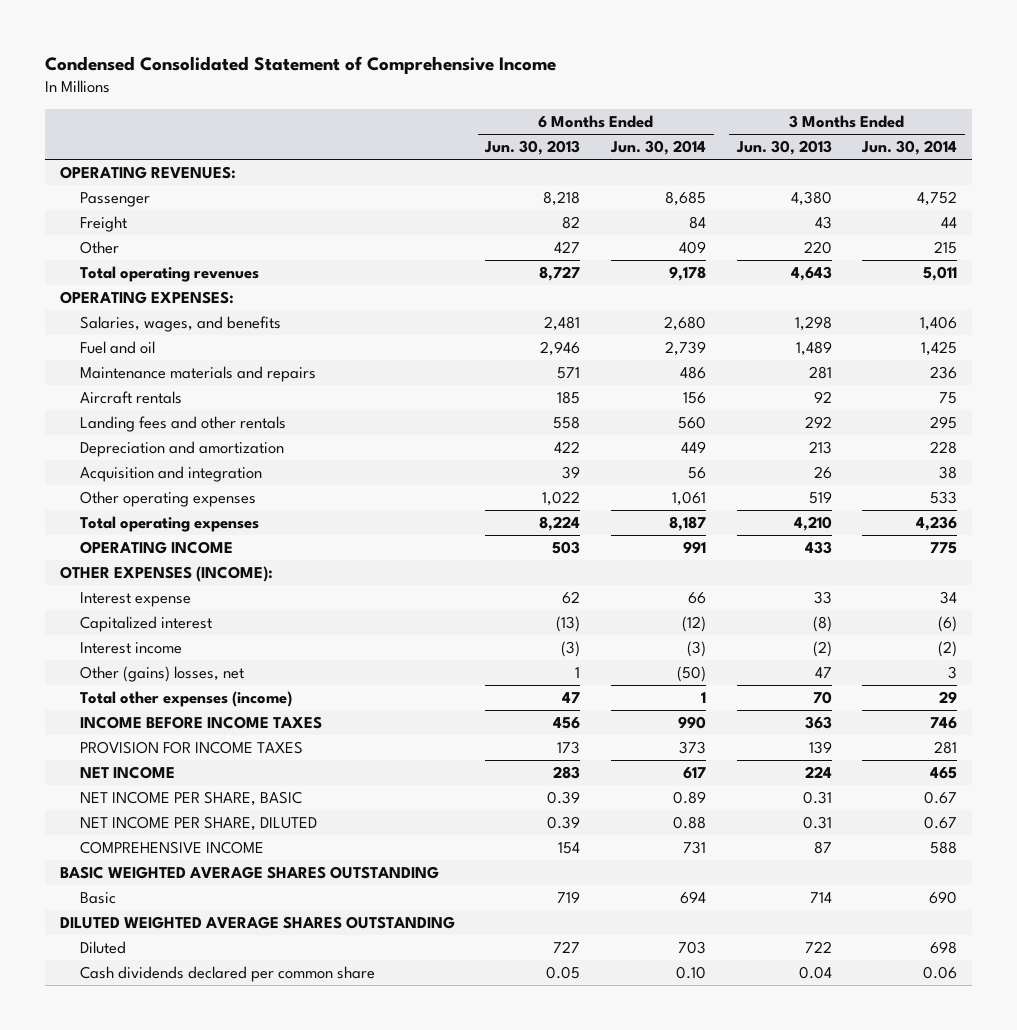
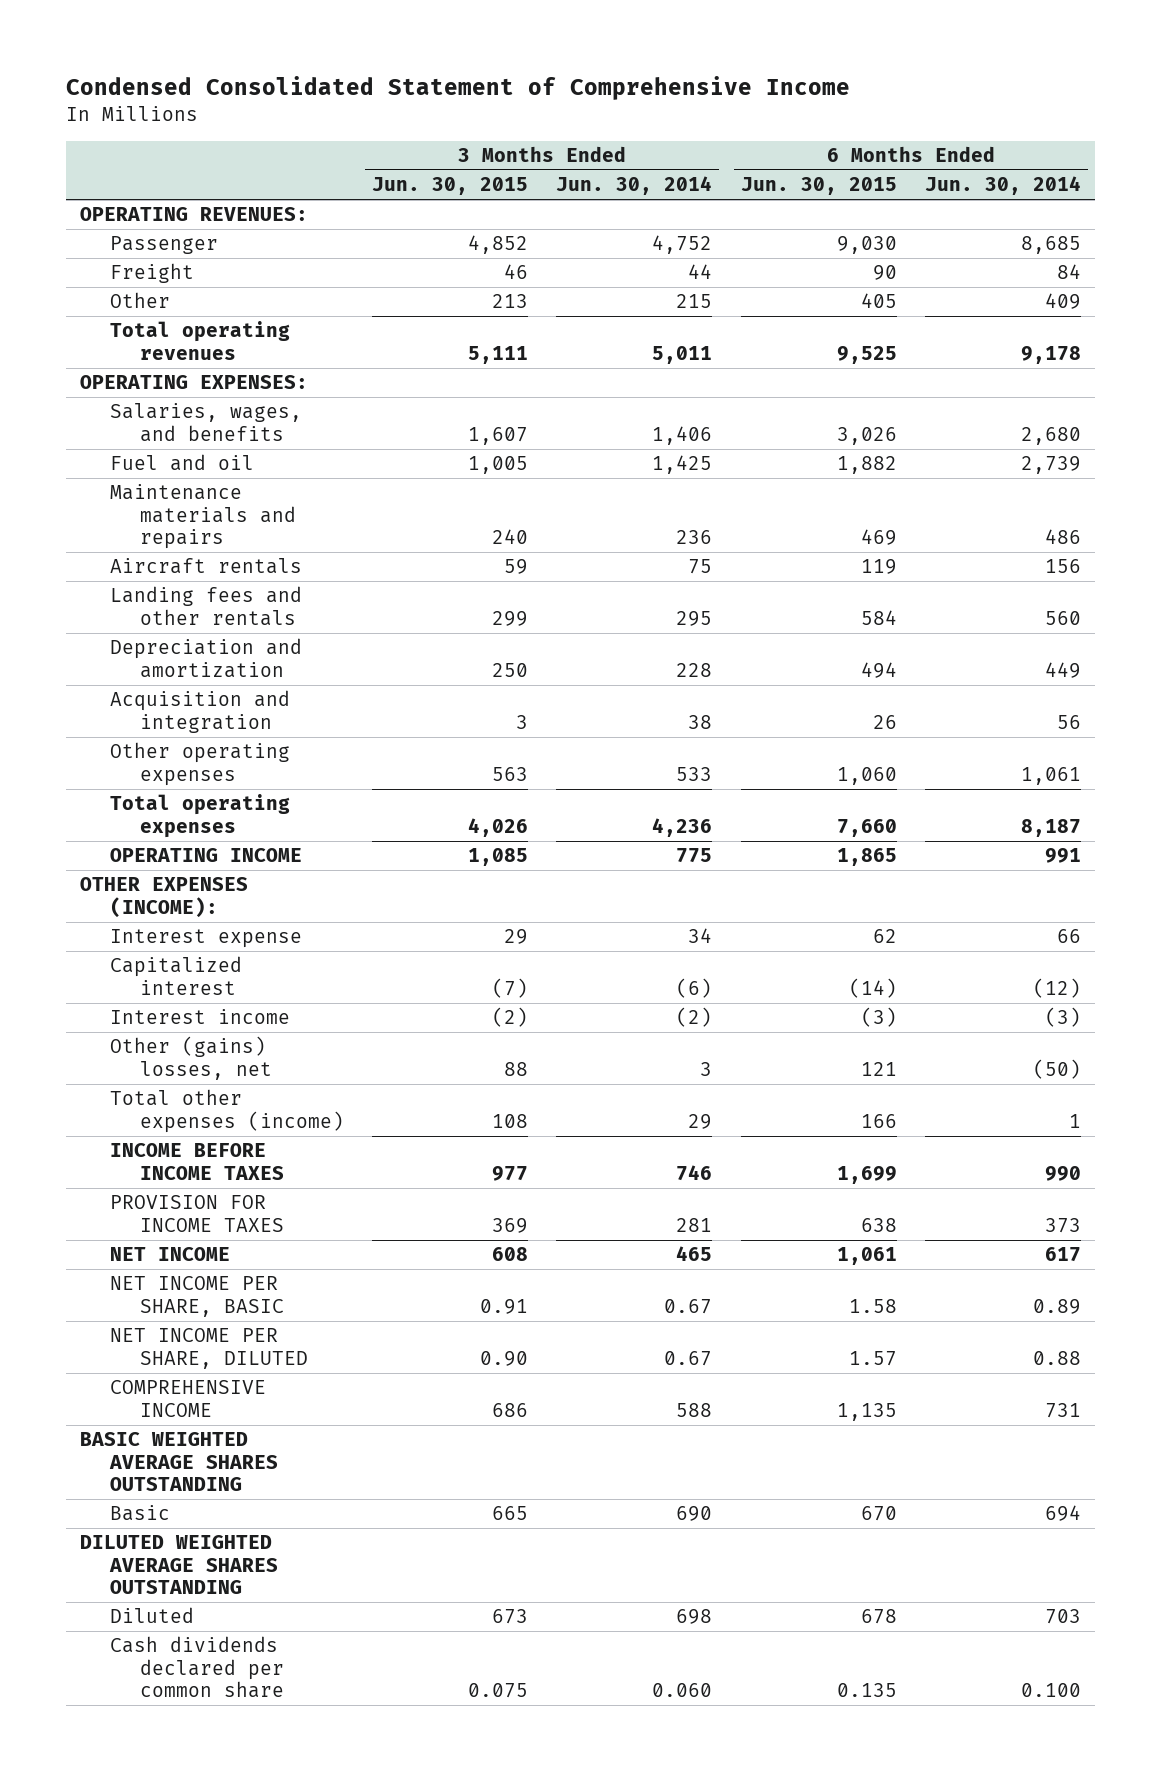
[484,140,581,156] Jun. 30, 2013 -> none
[735,140,832,156] Jun. 30, 2013 -> none
none -> [372,177,529,196] Jun. 30, 2015
none -> [740,177,897,196] Jun. 30, 2015
[675,966,706,980] 0.10 -> [1020,1682,1081,1697] 0.100
[923,966,958,980] 0.06 -> [652,1682,713,1697] 0.060

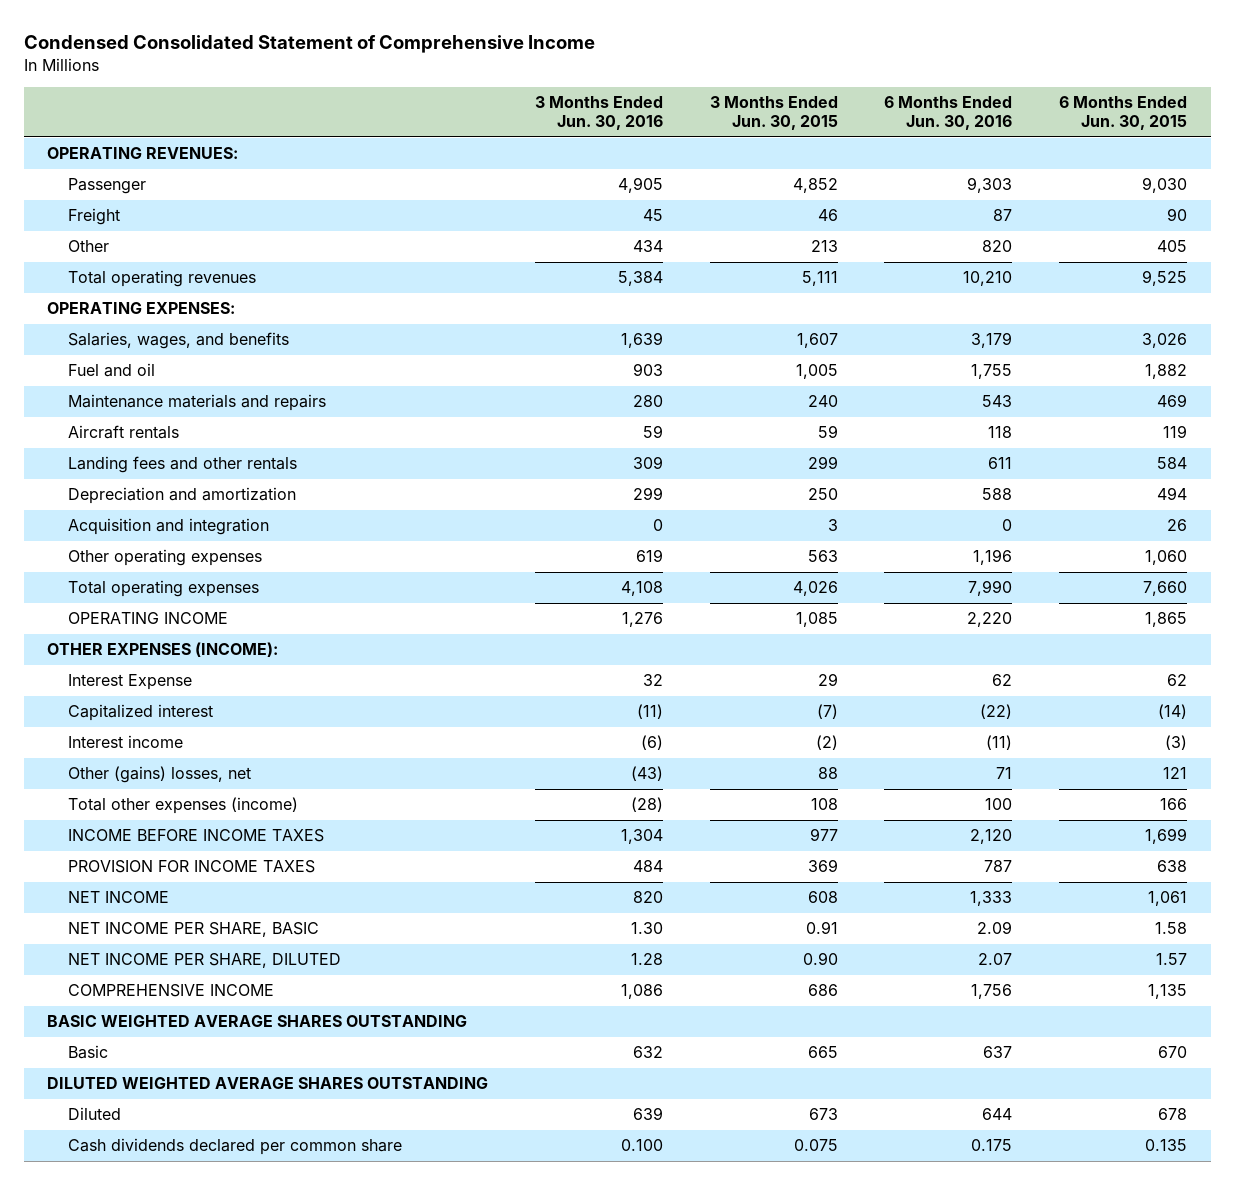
[556,176,713,196] Jun. 30, 2014 -> none
[924,176,1081,196] Jun. 30, 2014 -> none
none -> [534,96,663,131] 3 Months Ended Jun. 30, 2016
none -> [884,96,1013,131] 6 Months Ended Jun. 30, 2016
[109,929,302,949] Interest expense -> [68,674,193,691] Interest Expense

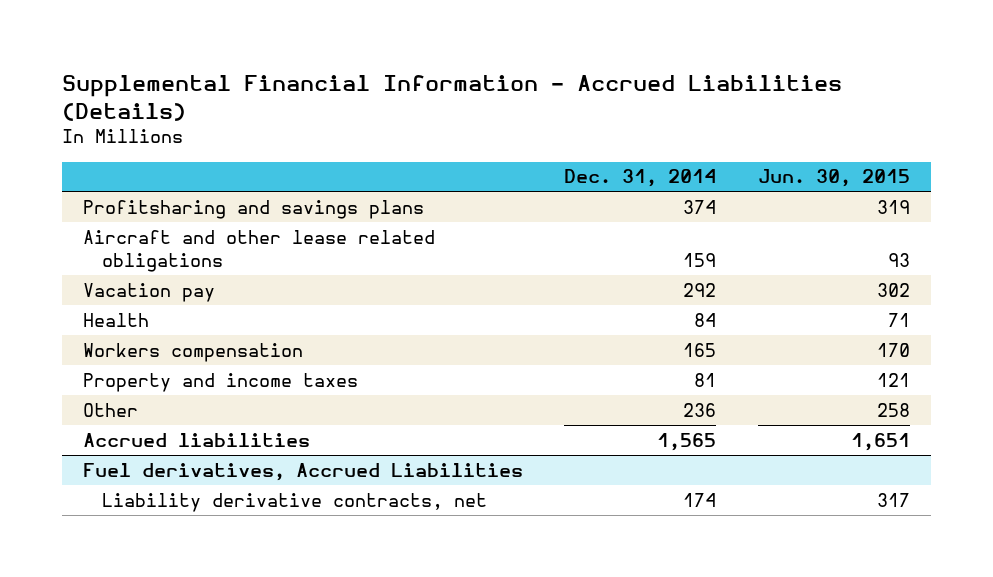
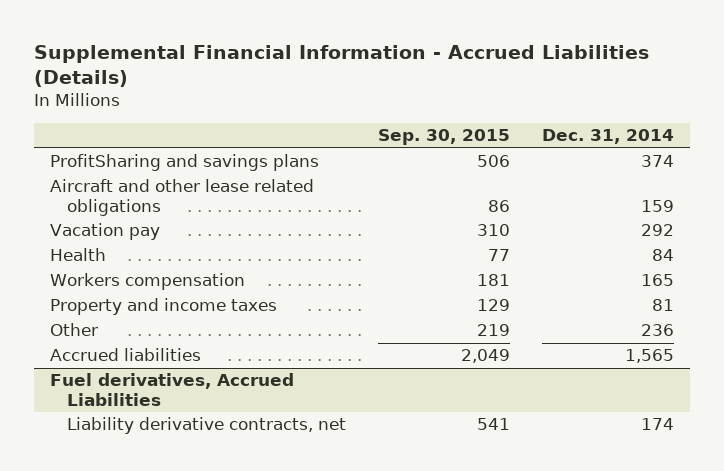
[757,169,910,188] Jun. 30, 2015 -> none
none -> [377,129,510,146] Sep. 30, 2015
[82,199,424,219] Profitsharing and savings plans -> [49,154,319,172] ProfitSharing and savings plans

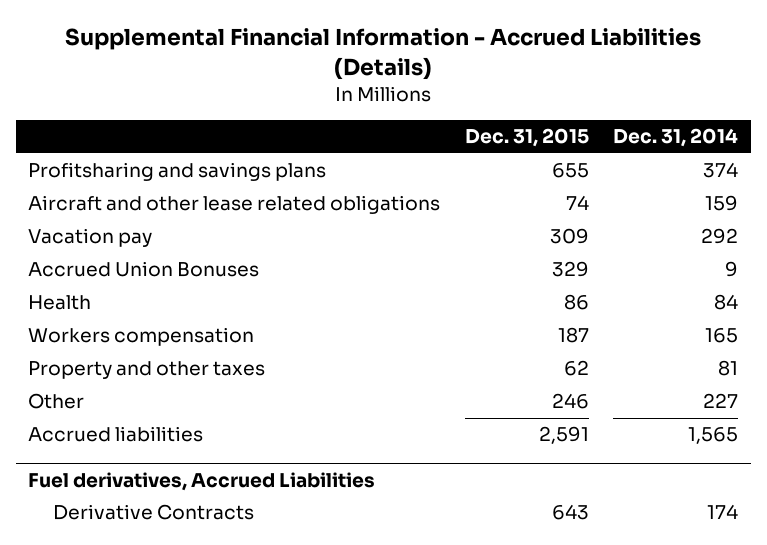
[377,129,510,146] Sep. 30, 2015 -> none
none -> [464,128,589,148] Dec. 31, 2015
[49,154,319,172] ProfitSharing and savings plans -> [28,162,327,182] Profitsharing and savings plans
none -> [28,261,260,278] Accrued Union Bonuses
[49,298,277,316] Property and income taxes -> [28,361,266,380] Property and other taxes
[641,324,675,337] 236 -> [703,393,739,409] 227
[66,417,346,435] Liability derivative contracts, net -> [52,504,254,521] Derivative Contracts

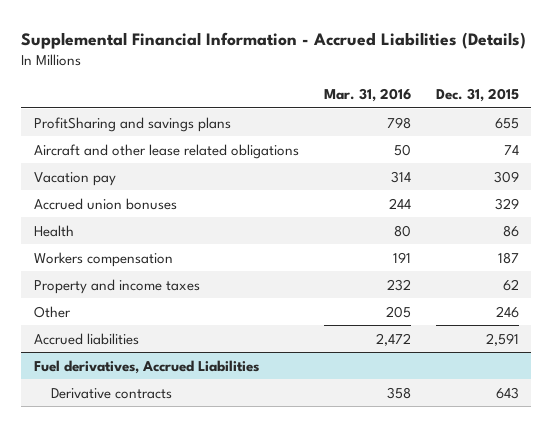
[613,128,739,148] Dec. 31, 2014 -> none
none -> [323,88,411,103] Mar. 31, 2016
[28,162,327,182] Profitsharing and savings plans -> [33,116,231,132] ProfitSharing and savings plans
[28,261,260,278] Accrued Union Bonuses -> [33,197,177,210] Accrued union bonuses
[28,361,266,380] Property and other taxes -> [33,278,200,294] Property and income taxes
[52,504,254,521] Derivative Contracts -> [50,387,172,399] Derivative contracts

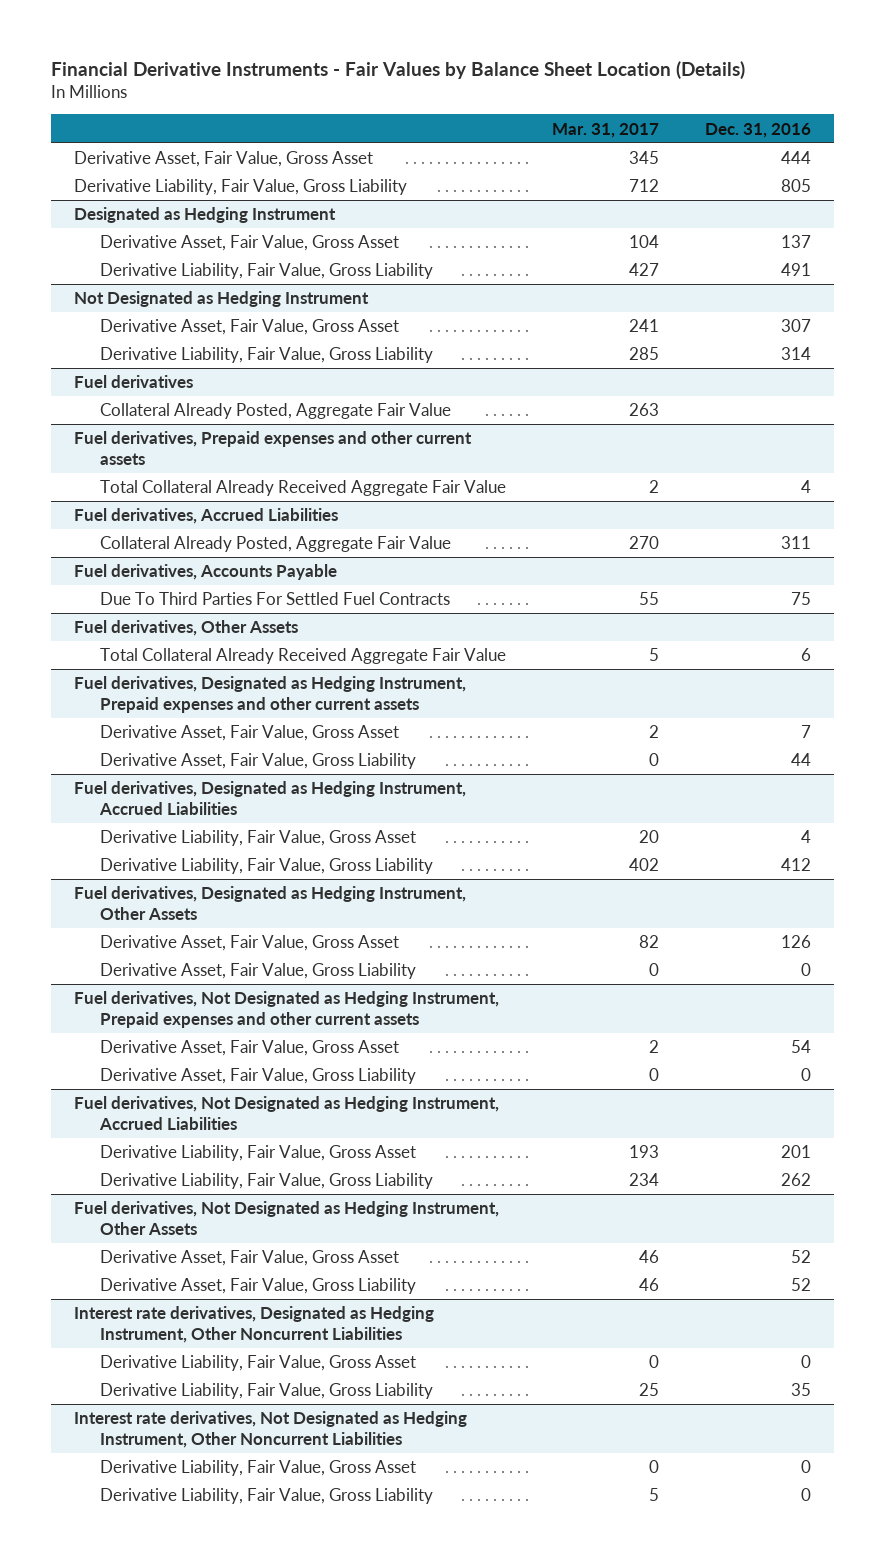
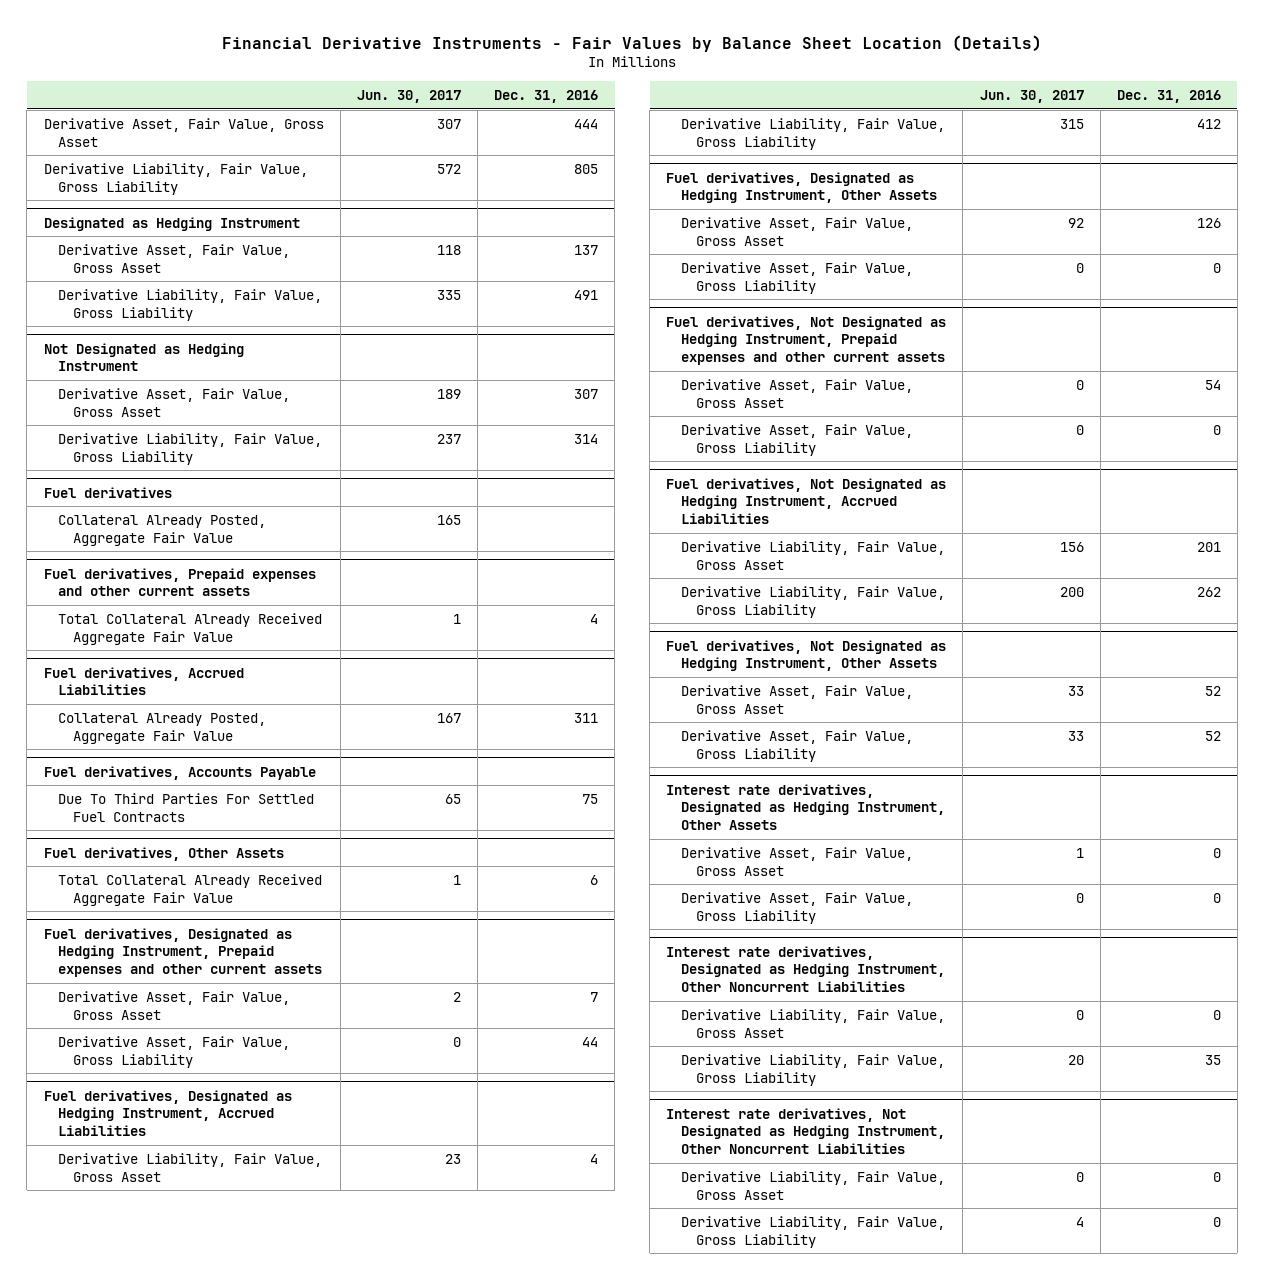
[551,122,659,138] Mar. 31, 2017 -> none
none -> [356,90,461,104] Jun. 30, 2017
none -> [666,783,945,831] Interest rate derivatives, Designated as Hedging Instrument, Other Assets
none -> [680,846,913,876] Derivative Asset, Fair Value, Gross Asset
none -> [680,891,913,924] Derivative Asset, Fair Value, Gross Liability

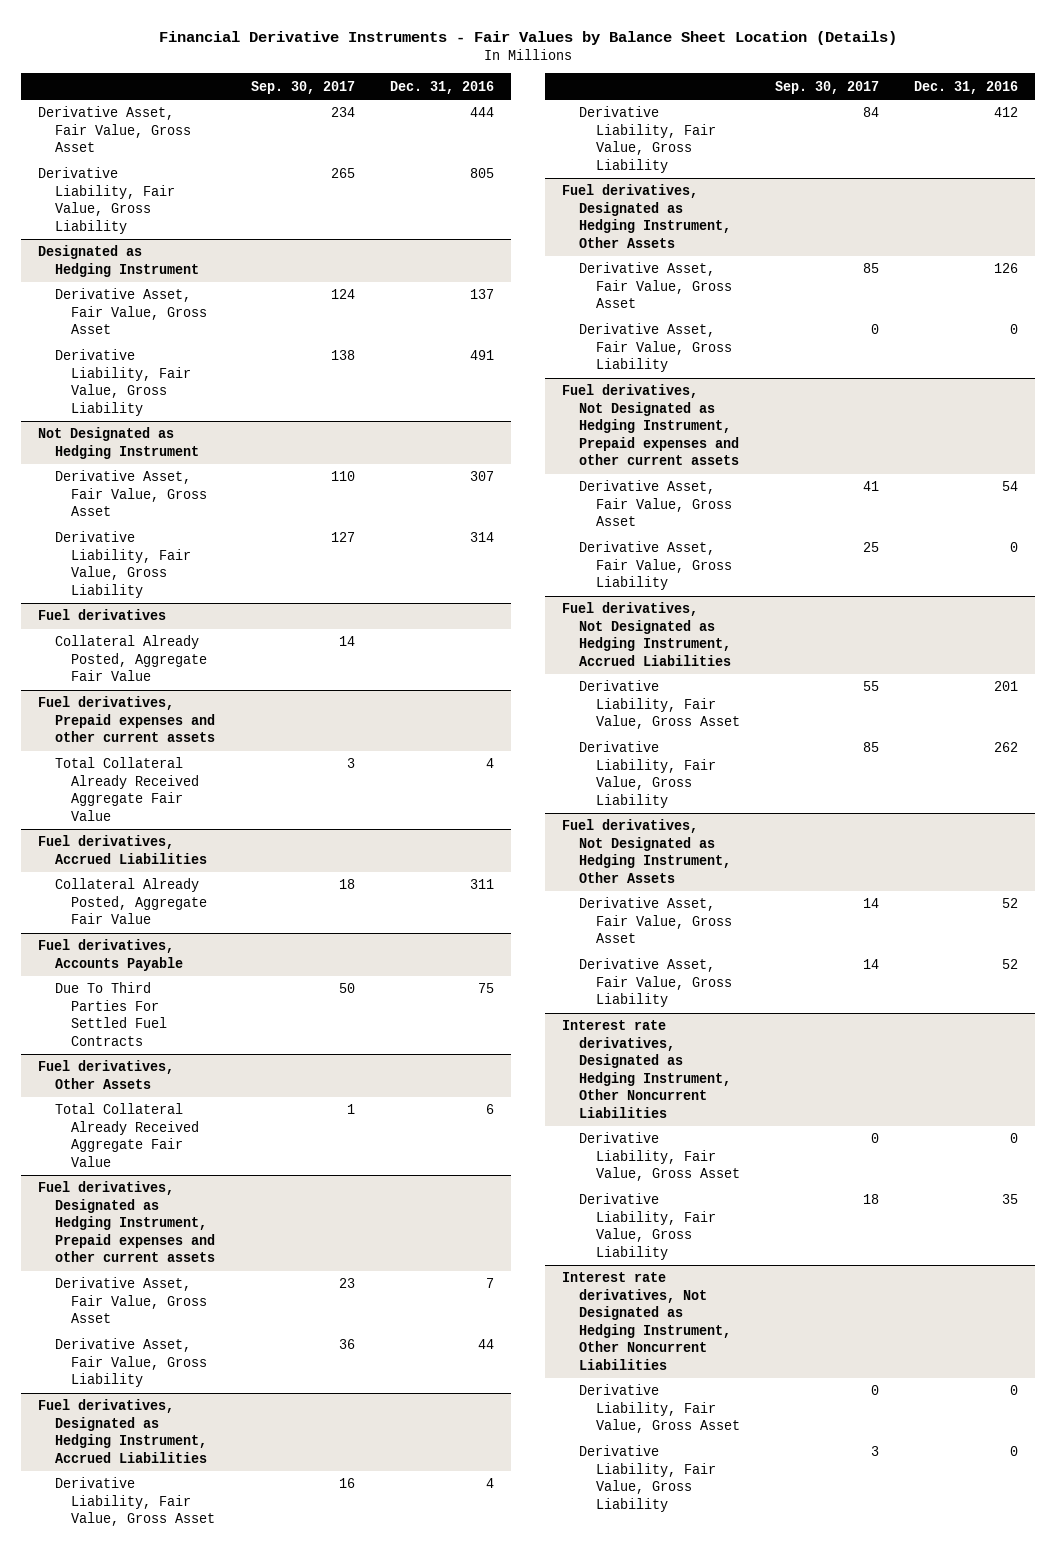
[356,90,461,104] Jun. 30, 2017 -> none
none -> [250,80,355,94] Sep. 30, 2017
[666,783,945,831] Interest rate derivatives, Designated as Hedging Instrument, Other Assets -> none
[680,846,913,876] Derivative Asset, Fair Value, Gross Asset -> none
[680,891,913,924] Derivative Asset, Fair Value, Gross Liability -> none

